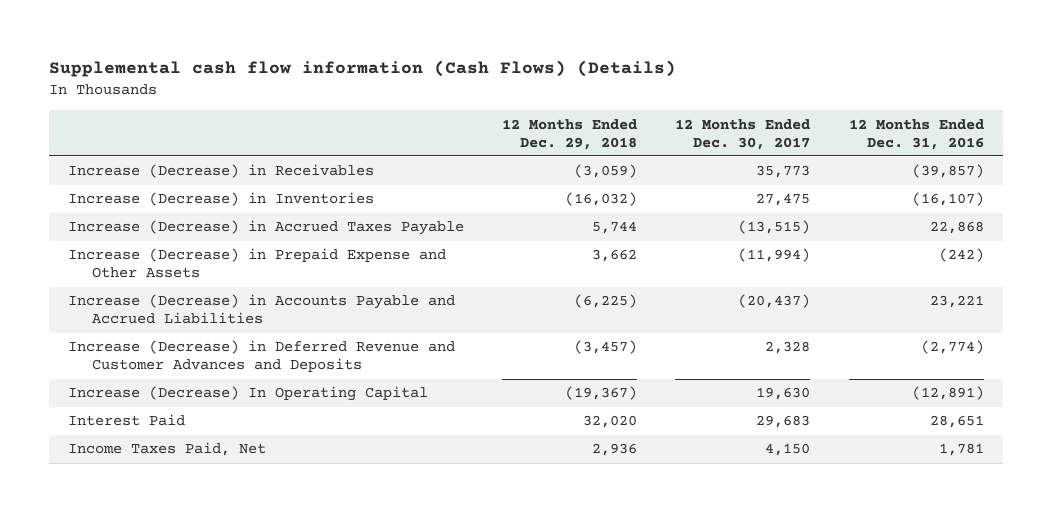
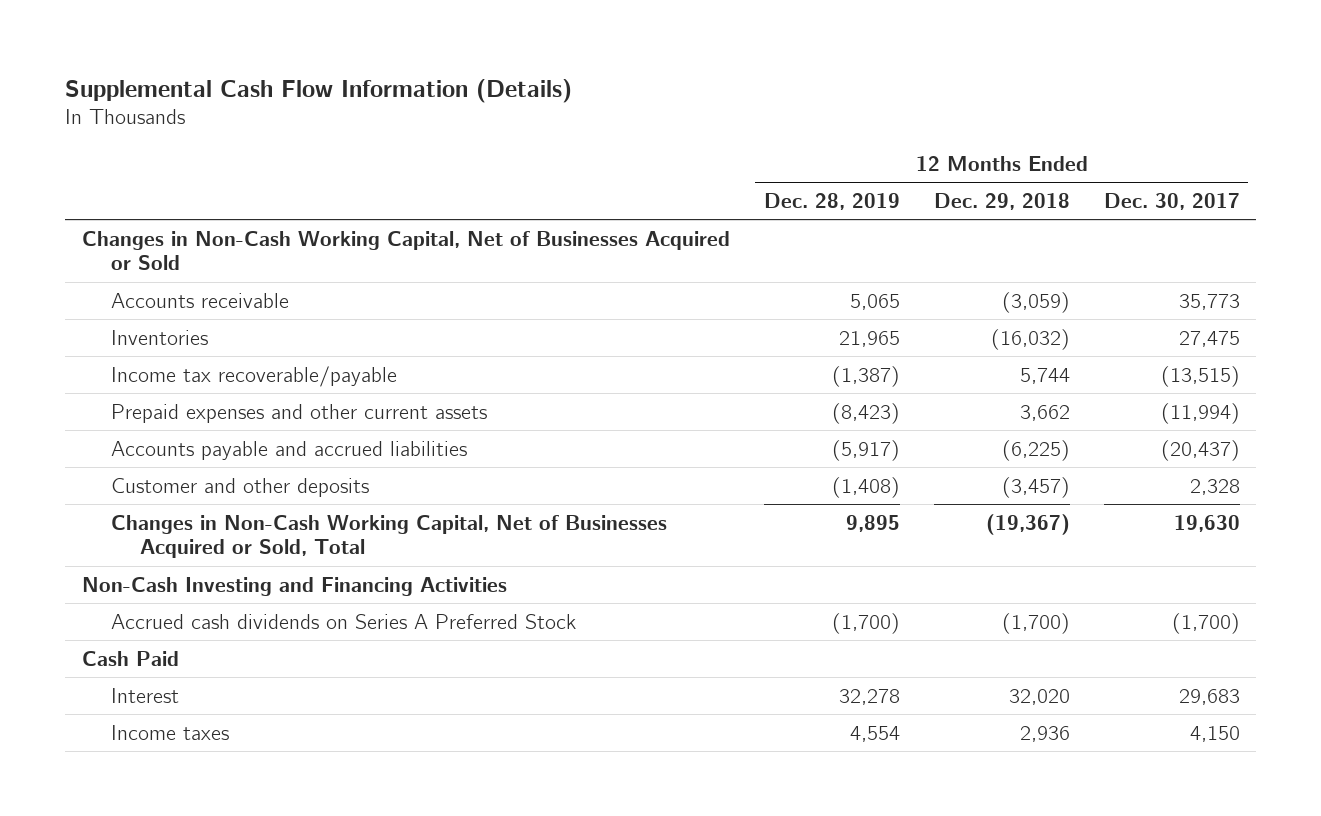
[49,60,677,78] Supplemental cash flow information (Cash Flows) (Details) -> [64,78,572,103] Supplemental Cash Flow Information (Details)
[848,118,984,150] 12 Months Ended Dec. 31, 2016 -> none
none -> [763,192,900,210] Dec. 28, 2019
none -> [81,230,730,271] Changes in Non-Cash Working Capital, Net of Businesses Acquired or Sold
[68,164,375,179] Increase (Decrease) in Receivables -> [110,292,289,308] Accounts receivable
[68,192,375,207] Increase (Decrease) in Inventories -> [110,329,208,345] Inventories
[68,220,465,236] Increase (Decrease) in Accrued Taxes Payable -> [110,365,397,387] Income tax recoverable/payable
[68,248,447,279] Increase (Decrease) in Prepaid Expense and Other Assets -> [110,403,487,423] Prepaid expenses and other current assets
[68,294,456,325] Increase (Decrease) in Accounts Payable and Accrued Liabilities -> [110,440,467,460] Accounts payable and accrued liabilities
[68,340,456,373] Increase (Decrease) in Deferred Revenue and Customer Advances and Deposits -> [110,477,369,497] Customer and other deposits
[68,386,429,402] Increase (Decrease) In Operating Capital -> [110,514,667,559] Changes in Non-Cash Working Capital, Net of Businesses Acquired or Sold, Total
none -> [81,576,507,596] Non-Cash Investing and Financing Activities
none -> [110,613,576,629] Accrued cash dividends on Series A Preferred Stock
none -> [81,650,179,666] Cash Paid
[68,414,186,427] Interest Paid -> [110,687,179,703] Interest
[68,442,267,457] Income Taxes Paid, Net -> [110,724,229,740] Income taxes

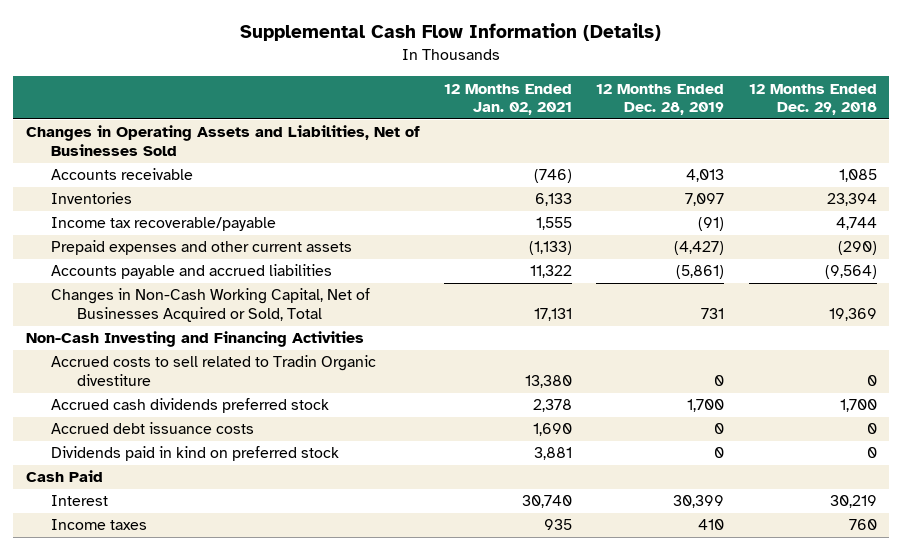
[1103,192,1240,210] Dec. 30, 2017 -> none
none -> [444,83,573,116] 12 Months Ended Jan. 02, 2021
[110,477,369,497] Customer and other deposits -> none
[81,230,730,271] Changes in Non-Cash Working Capital, Net of Businesses Acquired or Sold -> [25,125,420,157] Changes in Operating Assets and Liabilities, Net of Businesses Sold
[849,293,900,310] 5,065 -> [686,169,725,183] 4,013
[1001,291,1070,313] (3,059) -> [838,169,877,183] 1,085
[838,330,900,347] 21,965 -> [685,193,725,207] 7,097
[990,328,1070,350] (16,032) -> [826,193,877,207] 23,394
[831,365,900,387] (1,387) -> [698,217,725,232] (91)
[1019,367,1070,384] 5,744 -> [835,217,877,231] 4,744
[831,402,900,424] (8,423) -> [674,241,725,256] (4,427)
[1019,404,1070,421] 3,662 -> [837,241,877,256] (290)
[831,439,900,461] (5,917) -> [676,265,725,280] (5,861)
[1001,439,1070,461] (6,225) -> [824,265,877,280] (9,564)
[845,514,900,532] 9,895 -> [701,308,725,320] 731
[985,513,1070,535] (19,367) -> [828,308,877,322] 19,369
none -> [51,355,377,387] Accrued costs to sell related to Tradin Organic divestiture
[110,613,576,629] Accrued cash dividends on Series A Preferred Stock -> [51,398,330,414] Accrued cash dividends preferred stock
[831,612,900,634] (1,700) -> [687,399,725,413] 1,700
[1001,612,1070,634] (1,700) -> [839,399,877,413] 1,700
none -> [51,422,255,435] Accrued debt issuance costs
none -> [51,446,340,462] Dividends paid in kind on preferred stock
[838,688,900,705] 32,278 -> [673,495,725,509] 30,399
[1008,688,1070,705] 32,020 -> [829,495,877,509] 30,219
[849,725,900,742] 4,554 -> [698,519,725,531] 410
[1019,725,1070,742] 2,936 -> [848,519,877,531] 760

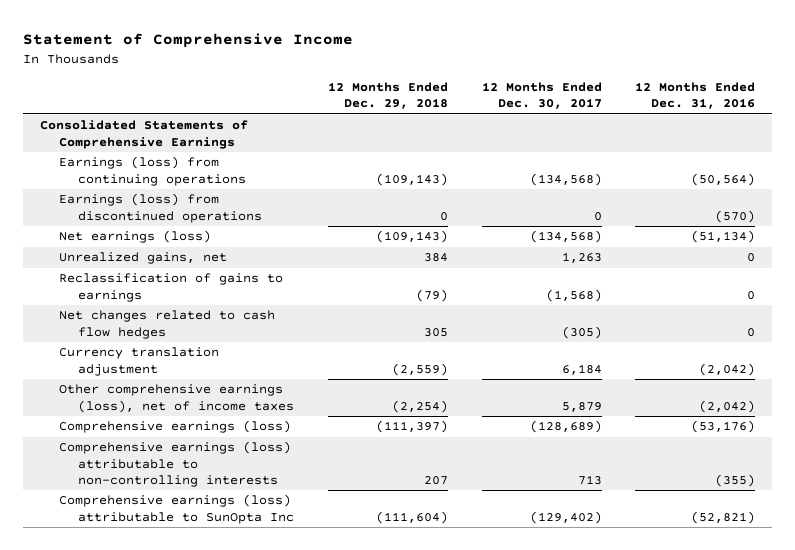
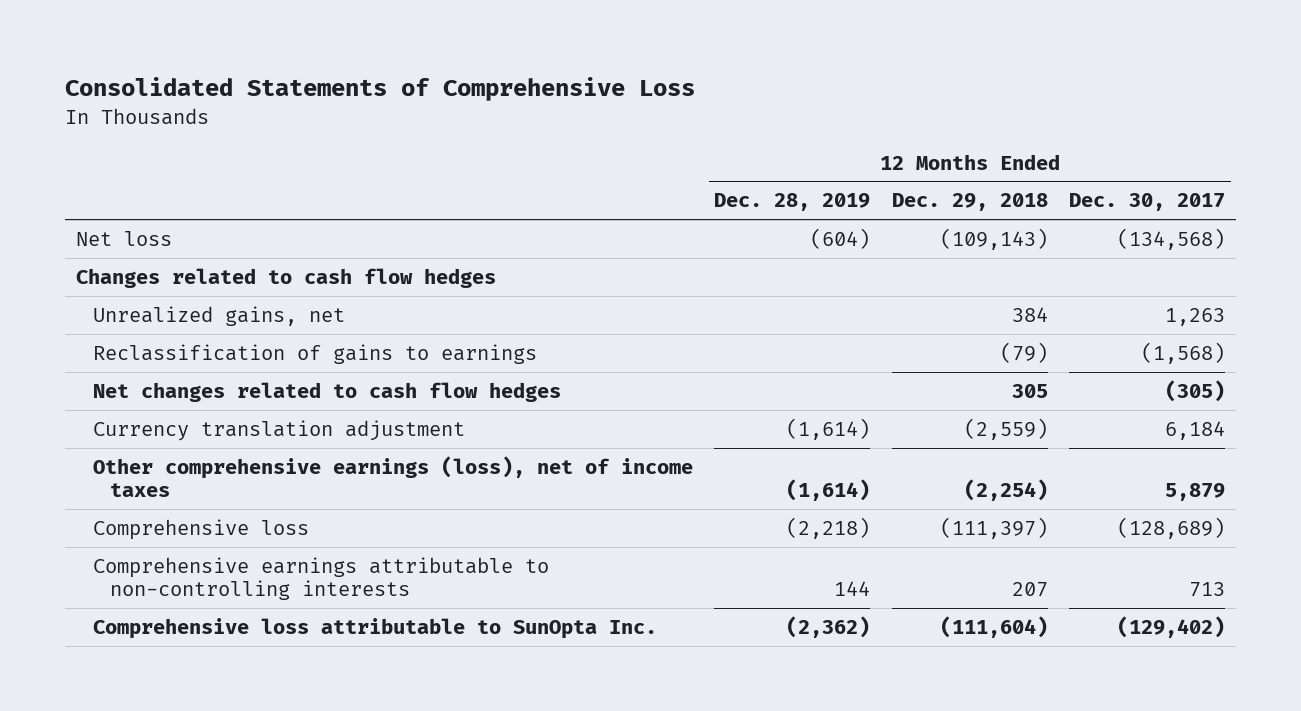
[23,33,354,49] Statement of Comprehensive Income -> [64,77,695,102] Consolidated Statements of Comprehensive Loss
[635,82,756,110] 12 Months Ended Dec. 31, 2016 -> none
none -> [714,193,871,212] Dec. 28, 2019
[39,120,248,149] Consolidated Statements of Comprehensive Earnings -> none
[59,156,247,186] Earnings (loss) from continuing operations -> none
[59,193,263,223] Earnings (loss) from discontinued operations -> none
[59,230,212,244] Net earnings (loss) -> [75,230,172,246] Net loss
none -> [75,267,496,288] Changes related to cash flow hedges
[59,420,292,434] Comprehensive earnings (loss) -> [92,518,309,540] Comprehensive loss
[59,441,292,487] Comprehensive earnings (loss) attributable to non-controlling interests -> [92,556,549,601] Comprehensive earnings attributable to non-controlling interests
[59,494,295,524] Comprehensive earnings (loss) attributable to SunOpta Inc -> [92,617,657,639] Comprehensive loss attributable to SunOpta Inc.

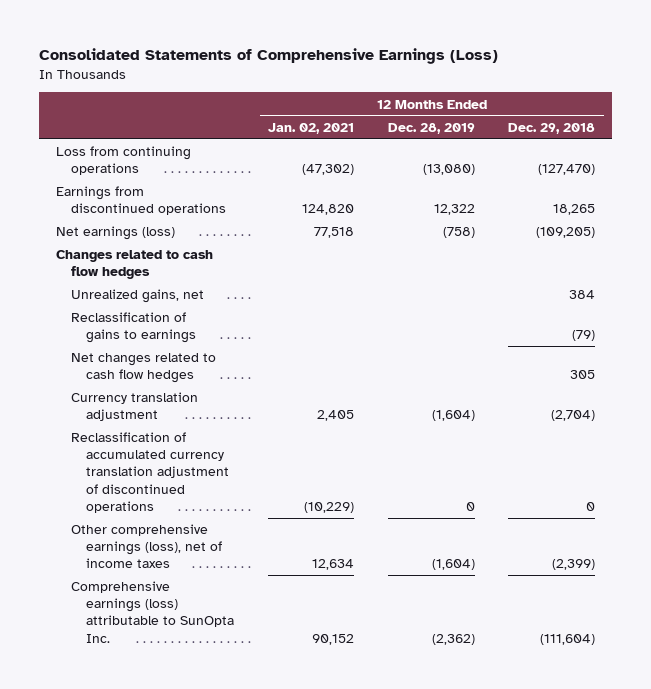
[64,77,695,102] Consolidated Statements of Comprehensive Loss -> [39,48,499,65] Consolidated Statements of Comprehensive Earnings (Loss)
[1069,193,1226,212] Dec. 30, 2017 -> none
none -> [268,122,355,134] Jan. 02, 2021
none -> [56,146,192,176] Loss from continuing operations
none -> [56,186,227,216] Earnings from discontinued operations
[75,230,172,246] Net loss -> [56,226,176,241] Net earnings (loss)
[810,227,871,249] (604) -> [442,227,475,239] (758)
[939,227,1048,250] (109,143) -> [536,227,596,239] (109,205)
[92,518,309,540] Comprehensive loss -> none
[92,556,549,601] Comprehensive earnings attributable to non-controlling interests -> none
[786,417,871,440] (1,614) -> [431,410,475,422] (1,604)
[963,417,1048,440] (2,559) -> [551,410,596,422] (2,704)
none -> [71,432,230,513] Reclassification of accumulated currency translation adjustment of discontinued operations
[786,479,871,502] (1,614) -> [431,559,475,571] (1,604)
[963,479,1048,502] (2,254) -> [552,559,596,571] (2,399)
[92,617,657,639] Comprehensive loss attributable to SunOpta Inc. -> [71,581,235,643] Comprehensive earnings (loss) attributable to SunOpta Inc.

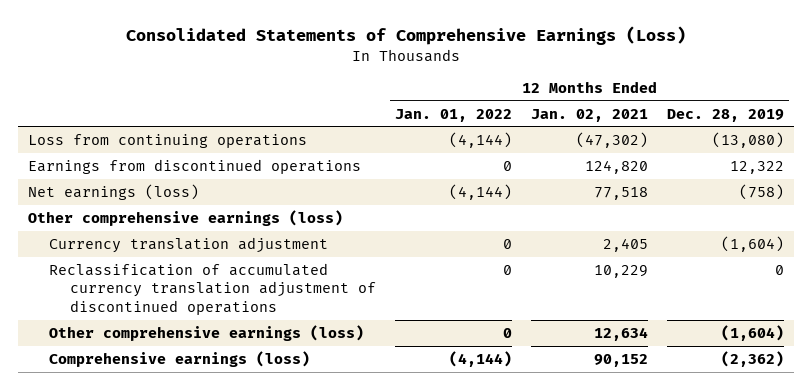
[508,122,596,134] Dec. 29, 2018 -> none
none -> [394,108,512,122] Jan. 01, 2022
[56,250,214,280] Changes related to cash flow hedges -> none
[71,289,205,304] Unrealized gains, net -> none
[71,312,197,344] Reclassification of gains to earnings -> none
[71,353,217,384] Net changes related to cash flow hedges -> none
none -> [27,209,343,226] Other comprehensive earnings (loss)
[304,501,355,513] (10,229) -> [594,264,649,278] 10,229
[71,524,223,569] Other comprehensive earnings (loss), net of income taxes -> [48,324,364,341] Other comprehensive earnings (loss)
[71,581,235,643] Comprehensive earnings (loss) attributable to SunOpta Inc. -> [48,350,310,367] Comprehensive earnings (loss)

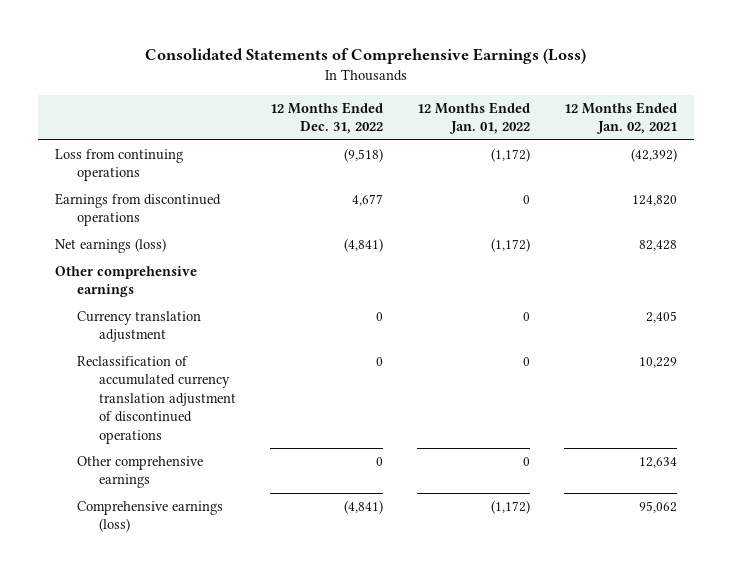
[667,108,785,122] Dec. 28, 2019 -> none
none -> [270,101,384,135] 12 Months Ended Dec. 31, 2022
[448,131,512,148] (4,144) -> [491,148,531,163] (1,172)
[576,131,649,148] (47,302) -> [631,148,678,163] (42,392)
[448,183,512,200] (4,144) -> [491,238,531,253] (1,172)
[594,186,649,200] 77,518 -> [639,240,678,252] 82,428
[27,209,343,226] Other comprehensive earnings (loss) -> [54,266,197,298] Other comprehensive earnings
[48,324,364,341] Other comprehensive earnings (loss) -> [77,456,204,489] Other comprehensive earnings
[448,350,512,367] (4,144) -> [491,500,531,515] (1,172)
[594,353,649,367] 90,152 -> [639,501,678,514] 95,062

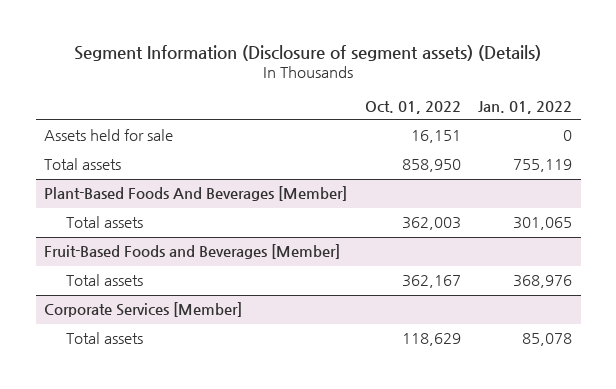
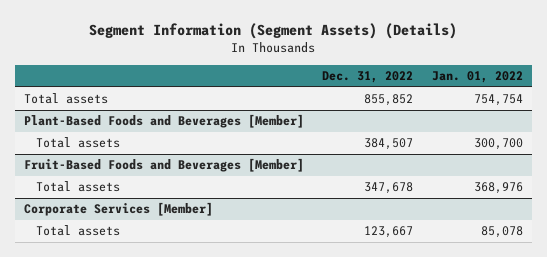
[74,44,542,61] Segment Information (Disclosure of segment assets) (Details) -> [89,23,458,40] Segment Information (Segment Assets) (Details)
[364,100,461,114] Oct. 01, 2022 -> none
none -> [322,71,414,84] Dec. 31, 2022
[44,129,174,142] Assets held for sale -> none
[513,159,573,173] 755,119 -> [473,94,523,107] 754,754
[44,186,348,202] Plant-Based Foods And Beverages [Member] -> [24,114,305,129] Plant-Based Foods and Beverages [Member]
[513,217,573,231] 301,065 -> [473,138,523,151] 300,700

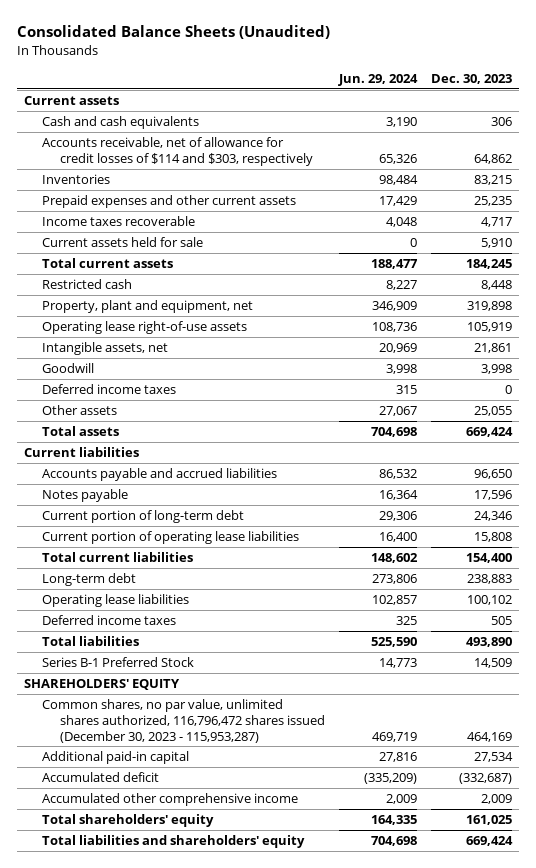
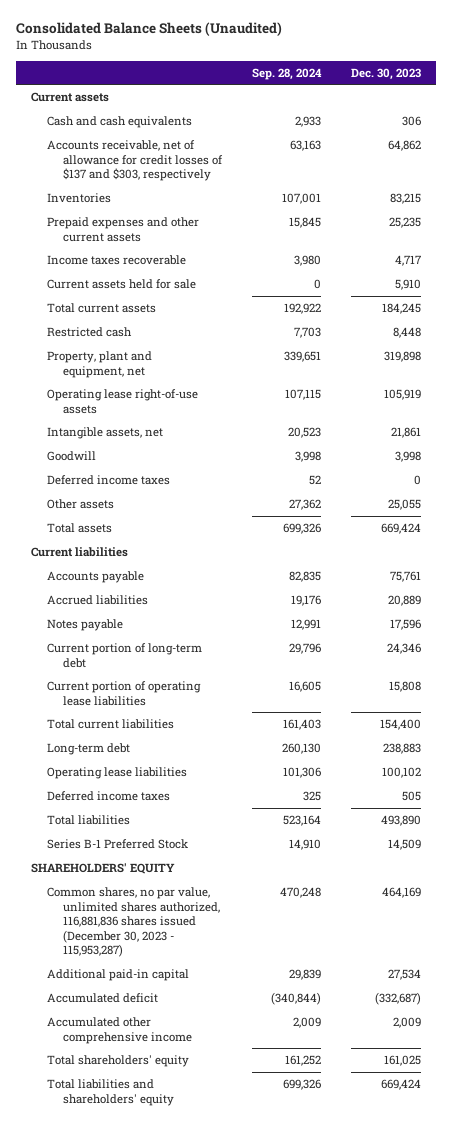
[337,74,418,87] Jun. 29, 2024 -> none
none -> [251,67,322,80] Sep. 28, 2024
[42,137,314,166] Accounts receivable, net of allowance for credit losses of $114 and $303, respectively -> [46,140,223,182] Accounts receivable, net of allowance for credit losses of $137 and $303, respectively
[42,468,278,482] Accounts payable and accrued liabilities -> none
none -> [46,571,144,584] Accounts payable
none -> [46,595,148,606] Accrued liabilities
[42,699,326,743] Common shares, no par value, unlimited shares authorized, 116,796,472 shares issued (December 30, 2023 - 115,953,287) -> [46,887,220,958] Common shares, no par value, unlimited shares authorized, 116,881,836 shares issued (December 30, 2023 - 115,953,287)

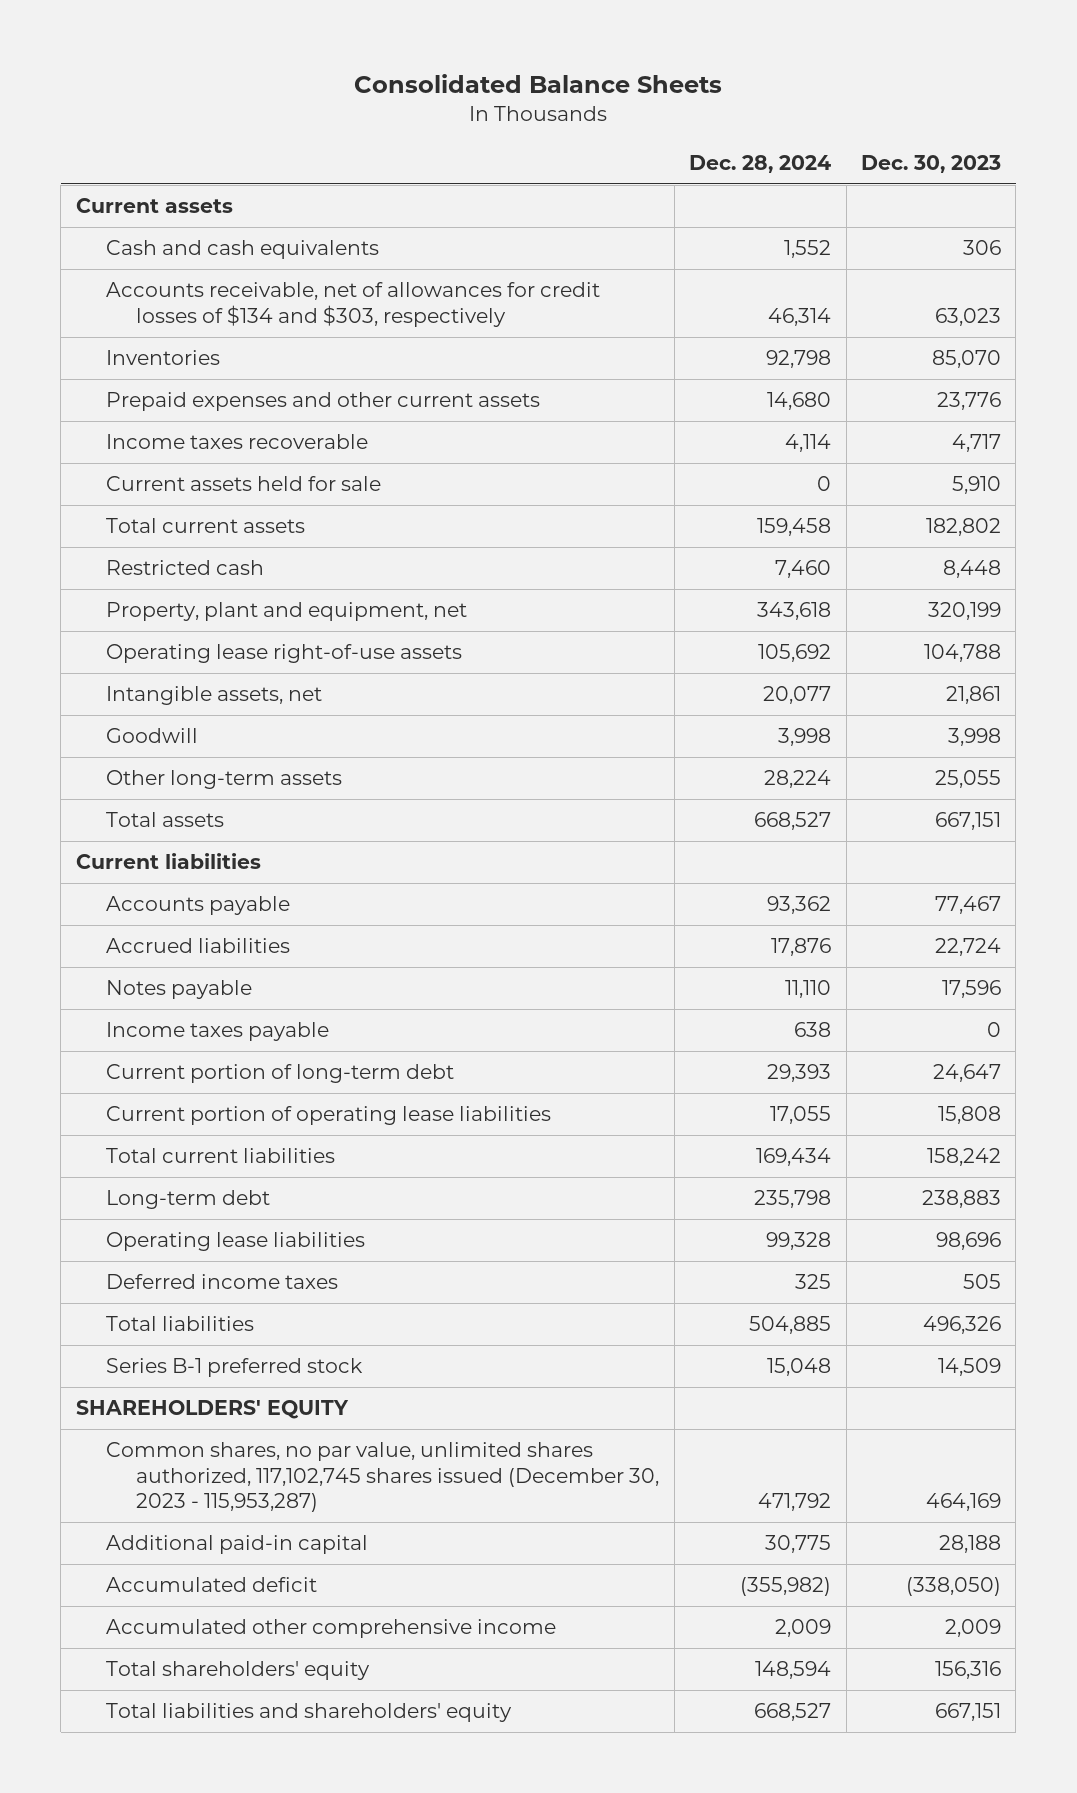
[15,22,282,37] Consolidated Balance Sheets (Unaudited) -> [354,73,723,93] Consolidated Balance Sheets
[251,67,322,80] Sep. 28, 2024 -> none
none -> [689,154,832,173] Dec. 28, 2024
[46,140,223,182] Accounts receivable, net of allowance for credit losses of $137 and $303, respectively -> [105,282,600,327] Accounts receivable, net of allowances for credit losses of $134 and $303, respectively
[388,140,422,152] 64,862 -> [934,307,1001,326] 63,023
[390,193,422,205] 83,215 -> [931,350,1001,369] 85,070
[389,217,422,229] 25,235 -> [936,392,1001,411] 23,776
[382,303,422,315] 184,245 -> [925,518,1001,537] 182,802
[384,351,422,363] 319,898 -> [927,602,1001,621] 320,199
[384,389,422,401] 105,919 -> [923,644,1001,663] 104,788
[46,475,170,486] Deferred income taxes -> none
[46,499,114,510] Other assets -> [105,770,342,790] Other long-term assets
[381,523,422,535] 669,424 -> [934,812,1001,831] 667,151
[390,571,422,583] 75,761 -> [934,896,1001,915] 77,467
[388,595,422,607] 20,889 -> [934,938,1001,957] 22,724
none -> [105,1022,329,1042] Income taxes payable
[387,643,422,655] 24,346 -> [932,1064,1001,1083] 24,647
[380,719,422,731] 154,400 -> [926,1148,1001,1167] 158,242
[382,767,422,779] 100,102 -> [935,1232,1001,1251] 98,696
[381,815,422,827] 493,890 -> [922,1316,1001,1335] 496,326
[46,839,188,850] Series B-1 Preferred Stock -> [105,1358,363,1378] Series B-1 preferred stock
[46,887,220,958] Common shares, no par value, unlimited shares authorized, 116,881,836 shares issued (December 30, 2023 - 115,953,287) -> [105,1442,660,1513] Common shares, no par value, unlimited shares authorized, 117,102,745 shares issued (December 30, 2023 - 115,953,287)
[388,969,422,981] 27,534 -> [938,1535,1001,1554] 28,188
[375,992,422,1006] (332,687) -> [905,1577,1001,1597] (338,050)
[384,1055,422,1067] 161,025 -> [934,1661,1001,1680] 156,316
[381,1079,422,1091] 669,424 -> [934,1703,1001,1722] 667,151

